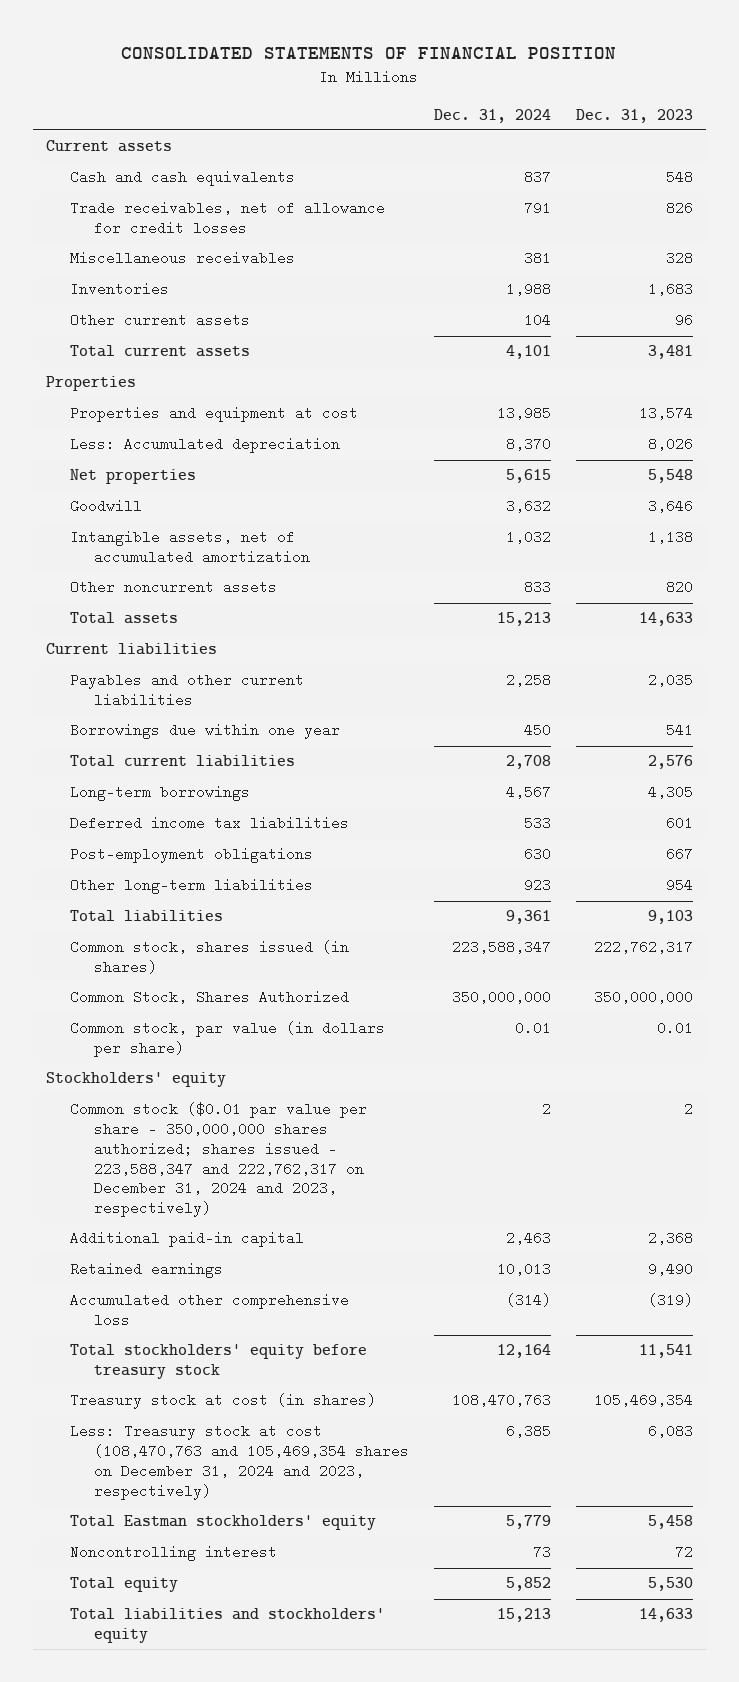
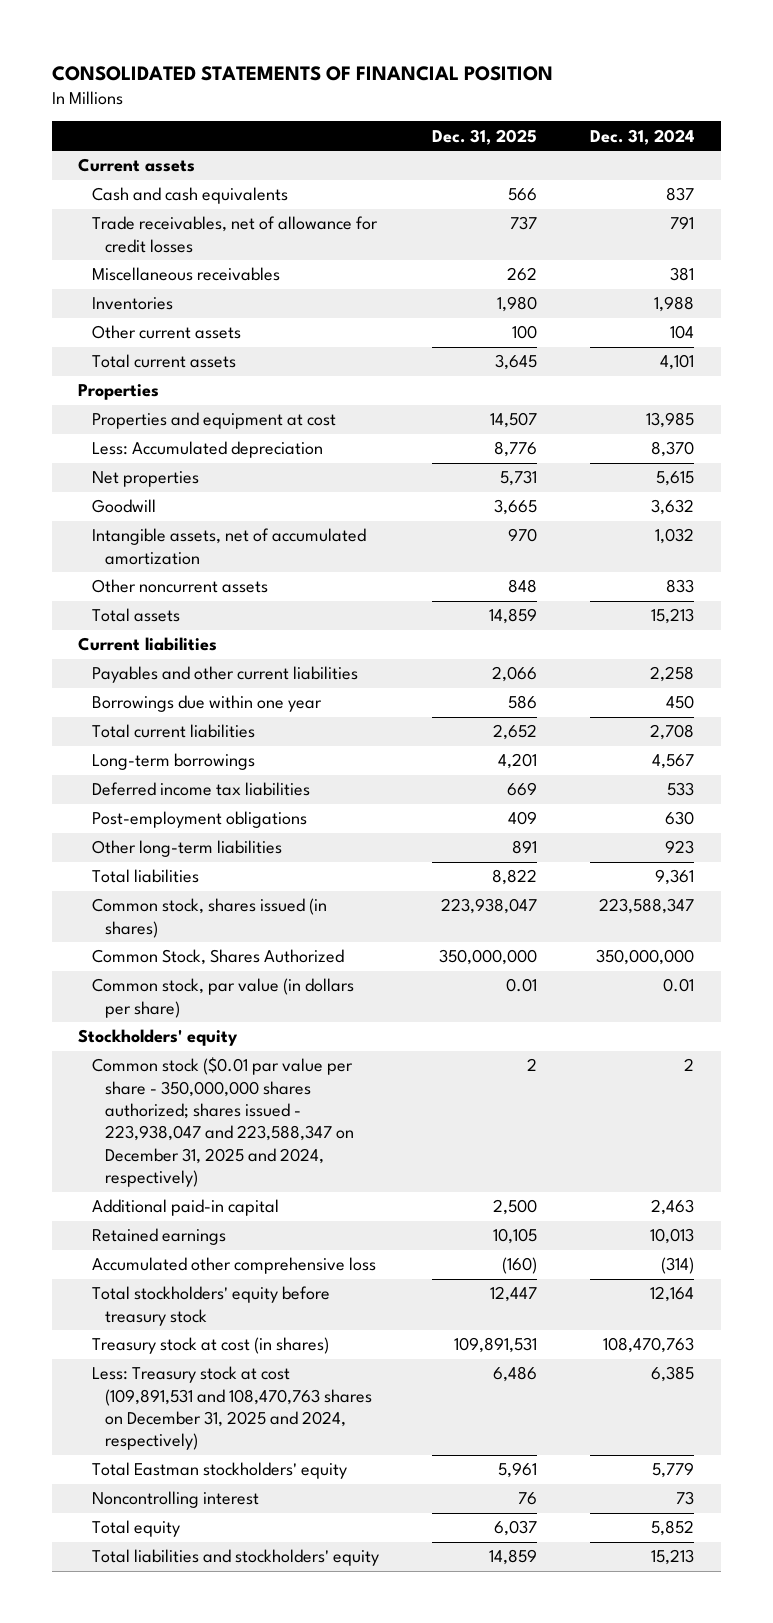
[576,108,694,123] Dec. 31, 2023 -> none
none -> [431,128,537,145] Dec. 31, 2025
[69,1102,367,1218] Common stock ($0.01 par value per share - 350,000,000 shares authorized; shares issued - 223,588,347 and 222,762,317 on December 31, 2024 and 2023, respectively) -> [91,1057,354,1188] Common stock ($0.01 par value per share - 350,000,000 shares authorized; shares issued - 223,938,047 and 223,588,347 on December 31, 2025 and 2024, respectively)
[69,1424,409,1500] Less: Treasury stock at cost (108,470,763 and 105,469,354 shares on December 31, 2024 and 2023, respectively) -> [91,1366,372,1451] Less: Treasury stock at cost (109,891,531 and 108,470,763 shares on December 31, 2025 and 2024, respectively)

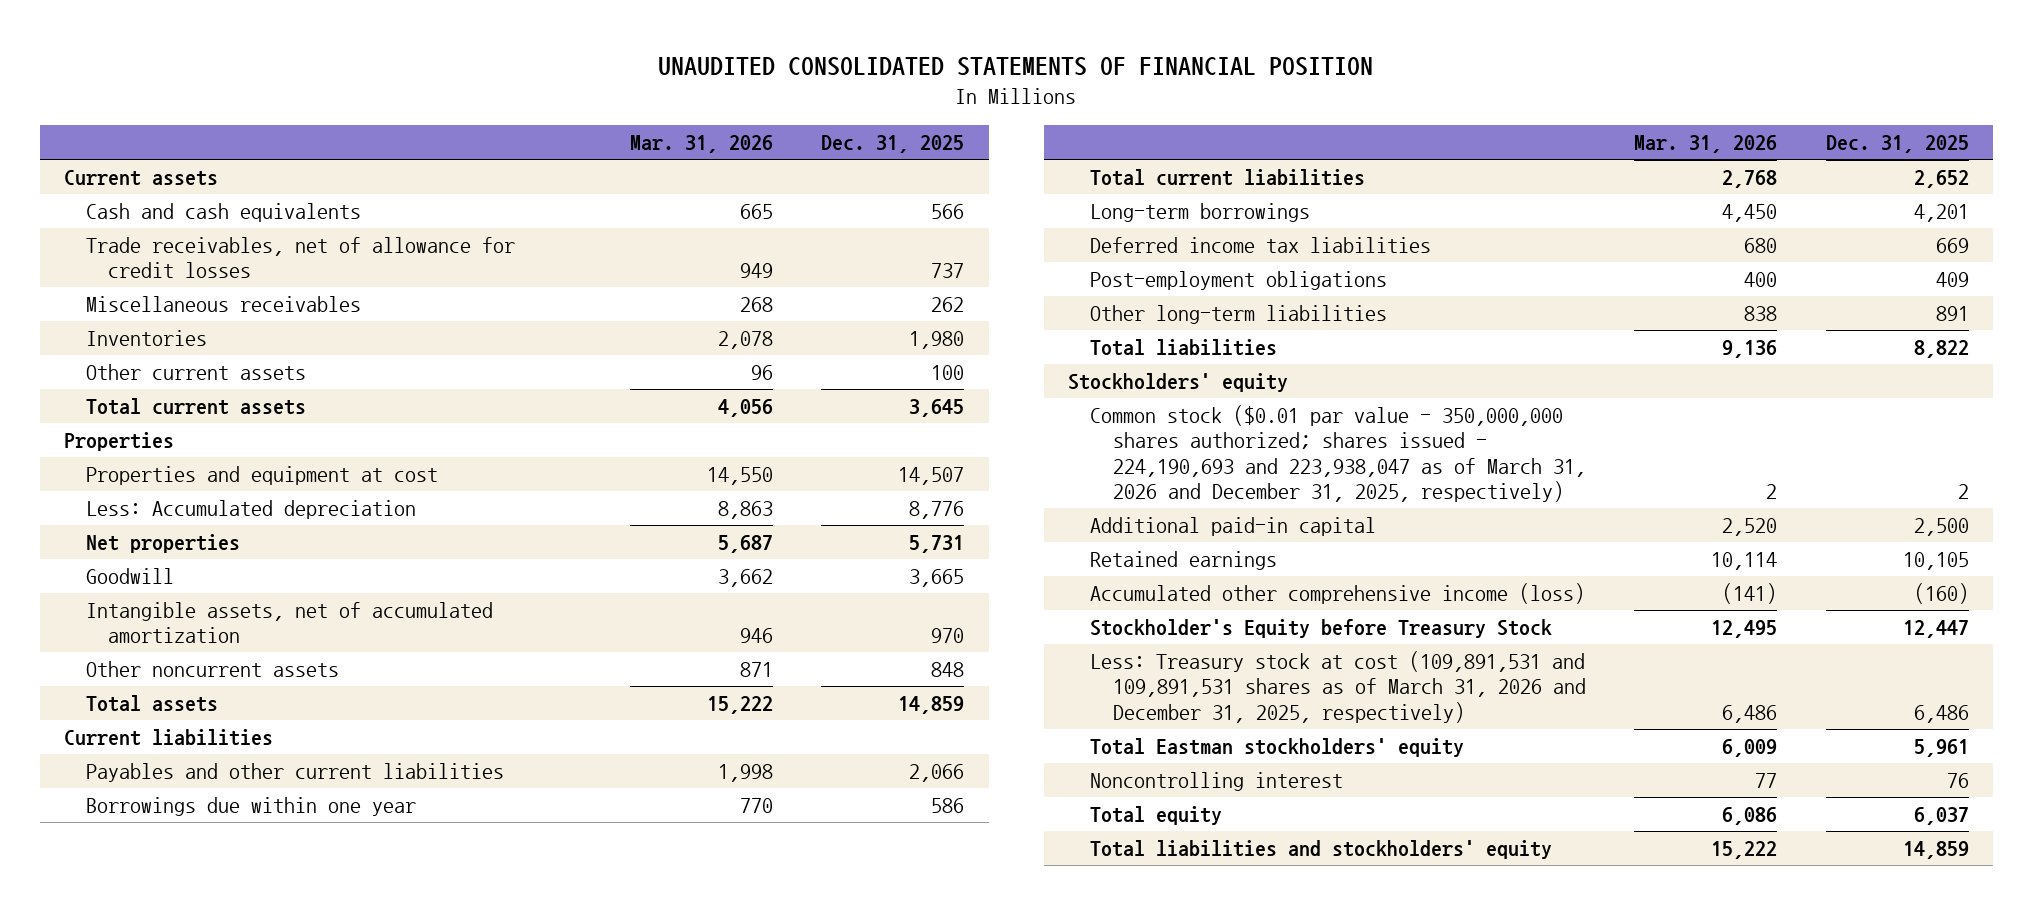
[51,65,553,81] CONSOLIDATED STATEMENTS OF FINANCIAL POSITION -> [658,56,1374,76] UNAUDITED CONSOLIDATED STATEMENTS OF FINANCIAL POSITION
[590,128,695,145] Dec. 31, 2024 -> none
none -> [629,135,773,154] Mar. 31, 2026
[91,898,327,938] Common stock, shares issued (in shares) -> none
[91,949,344,966] Common Stock, Shares Authorized -> none
[91,978,354,1018] Common stock, par value (in dollars per share) -> none
[91,1057,354,1188] Common stock ($0.01 par value per share - 350,000,000 shares authorized; shares issued - 223,938,047 and 223,588,347 on December 31, 2025 and 2024, respectively) -> [1090,404,1586,503] Common stock ($0.01 par value - 350,000,000 shares authorized; shares issued - 224,190,693 and 223,938,047 as of March 31, 2026 and December 31, 2025, respectively)
[91,1337,329,1355] Treasury stock at cost (in shares) -> none
[91,1257,376,1275] Accumulated other comprehensive loss -> [1090,582,1586,604] Accumulated other comprehensive income (loss)
[91,1286,330,1326] Total stockholders' equity before treasury stock -> [1090,618,1553,638] Stockholder's Equity before Treasury Stock
[91,1366,372,1451] Less: Treasury stock at cost (109,891,531 and 108,470,763 shares on December 31, 2025 and 2024, respectively) -> [1090,650,1586,723] Less: Treasury stock at cost (109,891,531 and 109,891,531 shares as of March 31, 2026 and December 31, 2025, respectively)

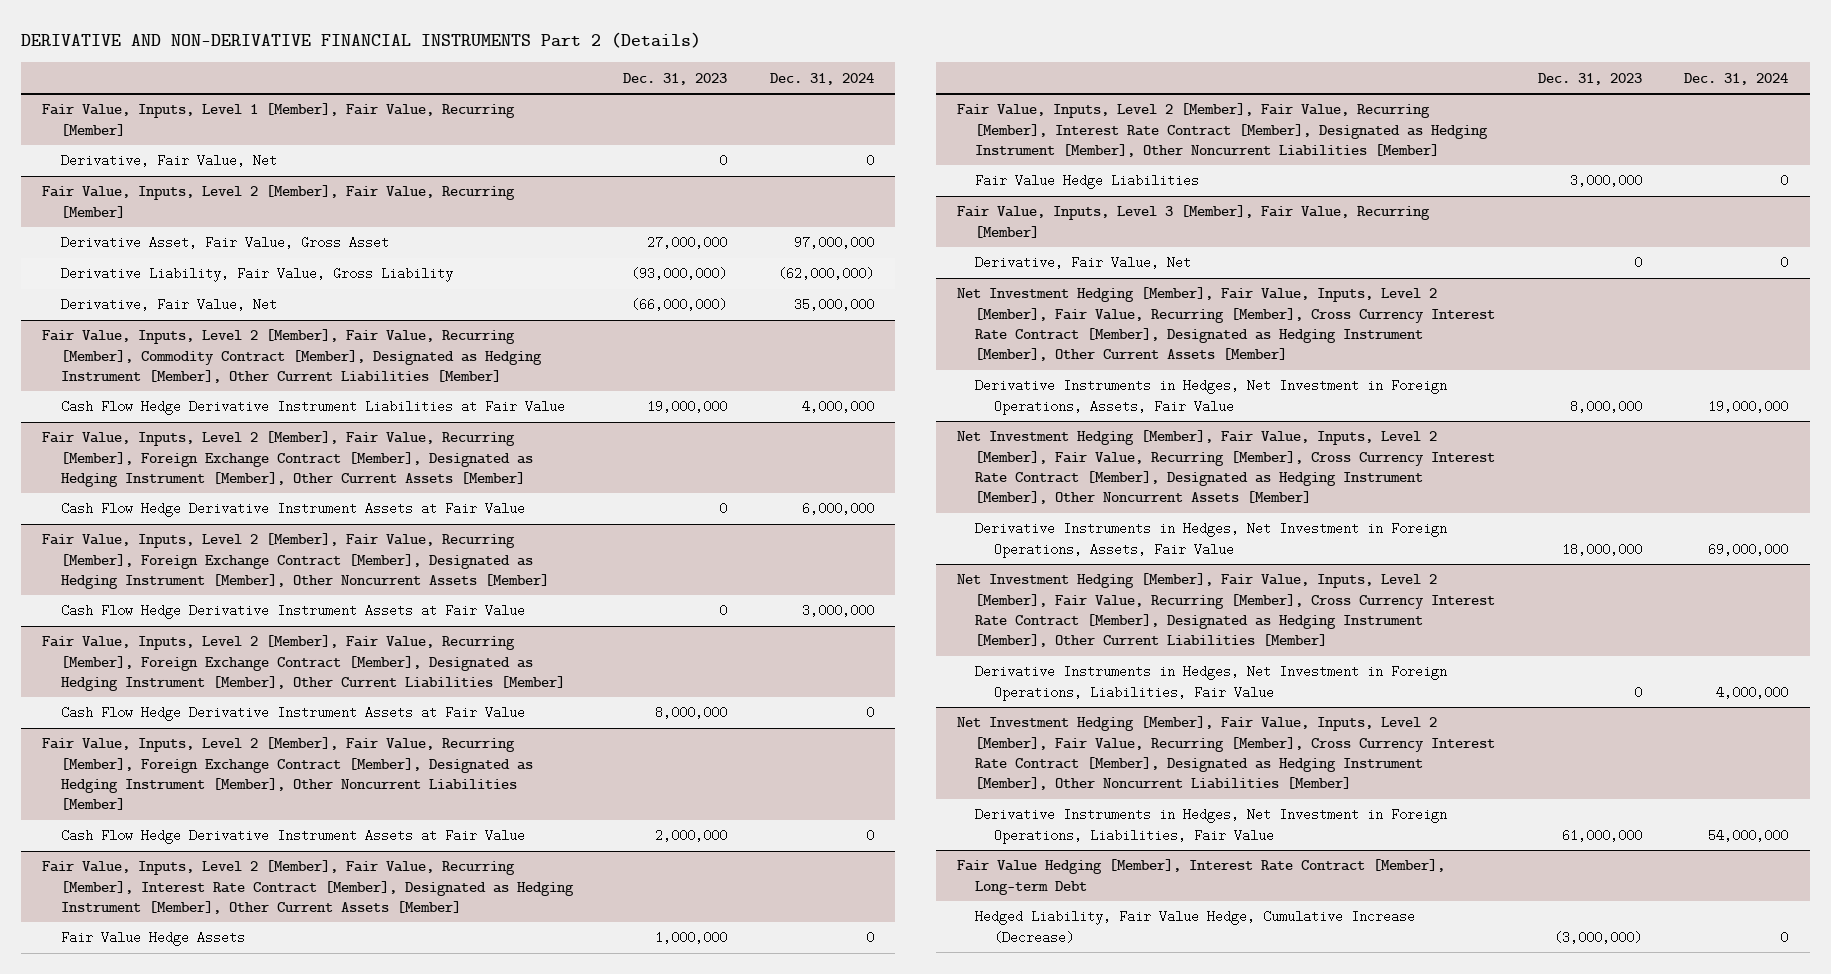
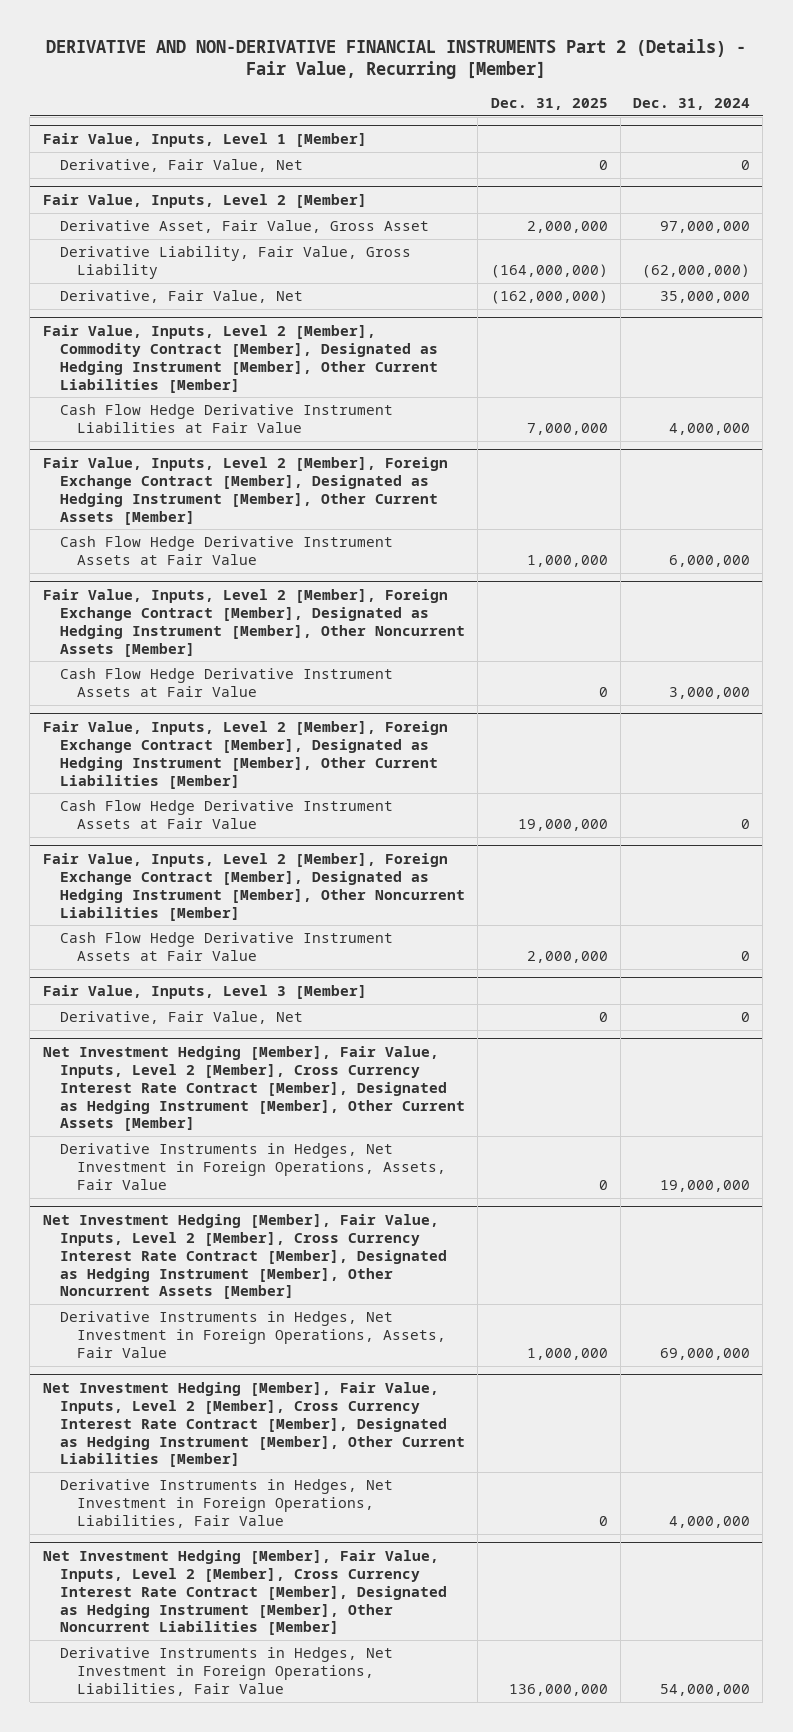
[21,32,702,49] DERIVATIVE AND NON-DERIVATIVE FINANCIAL INSTRUMENTS Part 2 (Details) -> [46,38,747,80] DERIVATIVE AND NON-DERIVATIVE FINANCIAL INSTRUMENTS Part 2 (Details) - Fair Value, Recurring [Member]
[623,72,728,85] Dec. 31, 2023 -> none
none -> [490,98,608,111] Dec. 31, 2025
[42,103,516,136] Fair Value, Inputs, Level 1 [Member], Fair Value, Recurring [Member] -> [42,133,367,148] Fair Value, Inputs, Level 1 [Member]
[42,185,516,218] Fair Value, Inputs, Level 2 [Member], Fair Value, Recurring [Member] -> [42,194,367,209] Fair Value, Inputs, Level 2 [Member]
[42,329,542,383] Fair Value, Inputs, Level 2 [Member], Fair Value, Recurring [Member], Commodity Contract [Member], Designated as Hedging Instrument [Member], Other Current Liabilities [Member] -> [42,325,438,393] Fair Value, Inputs, Level 2 [Member], Commodity Contract [Member], Designated as Hedging Instrument [Member], Other Current Liabilities [Member]
[42,431,533,487] Fair Value, Inputs, Level 2 [Member], Fair Value, Recurring [Member], Foreign Exchange Contract [Member], Designated as Hedging Instrument [Member], Other Current Assets [Member] -> [42,457,448,525] Fair Value, Inputs, Level 2 [Member], Foreign Exchange Contract [Member], Designated as Hedging Instrument [Member], Other Current Assets [Member]
[42,533,549,589] Fair Value, Inputs, Level 2 [Member], Fair Value, Recurring [Member], Foreign Exchange Contract [Member], Designated as Hedging Instrument [Member], Other Noncurrent Assets [Member] -> [42,589,465,657] Fair Value, Inputs, Level 2 [Member], Foreign Exchange Contract [Member], Designated as Hedging Instrument [Member], Other Noncurrent Assets [Member]
[42,635,565,691] Fair Value, Inputs, Level 2 [Member], Fair Value, Recurring [Member], Foreign Exchange Contract [Member], Designated as Hedging Instrument [Member], Other Current Liabilities [Member] -> [42,721,448,789] Fair Value, Inputs, Level 2 [Member], Foreign Exchange Contract [Member], Designated as Hedging Instrument [Member], Other Current Liabilities [Member]
[42,737,533,811] Fair Value, Inputs, Level 2 [Member], Fair Value, Recurring [Member], Foreign Exchange Contract [Member], Designated as Hedging Instrument [Member], Other Noncurrent Liabilities [Member] -> [42,853,465,921] Fair Value, Inputs, Level 2 [Member], Foreign Exchange Contract [Member], Designated as Hedging Instrument [Member], Other Noncurrent Liabilities [Member]
[42,860,574,914] Fair Value, Inputs, Level 2 [Member], Fair Value, Recurring [Member], Interest Rate Contract [Member], Designated as Hedging Instrument [Member], Other Current Assets [Member] -> none
[60,931,245,947] Fair Value Hedge Assets -> none
[956,103,1489,157] Fair Value, Inputs, Level 2 [Member], Fair Value, Recurring [Member], Interest Rate Contract [Member], Designated as Hedging Instrument [Member], Other Noncurrent Liabilities [Member] -> none
[975,174,1200,190] Fair Value Hedge Liabilities -> none
[956,205,1430,238] Fair Value, Inputs, Level 3 [Member], Fair Value, Recurring [Member] -> [42,985,367,1000] Fair Value, Inputs, Level 3 [Member]
[956,287,1496,362] Net Investment Hedging [Member], Fair Value, Inputs, Level 2 [Member], Fair Value, Recurring [Member], Cross Currency Interest Rate Contract [Member], Designated as Hedging Instrument [Member], Other Current Assets [Member] -> [42,1046,465,1132] Net Investment Hedging [Member], Fair Value, Inputs, Level 2 [Member], Cross Currency Interest Rate Contract [Member], Designated as Hedging Instrument [Member], Other Current Assets [Member]
[956,430,1496,505] Net Investment Hedging [Member], Fair Value, Inputs, Level 2 [Member], Fair Value, Recurring [Member], Cross Currency Interest Rate Contract [Member], Designated as Hedging Instrument [Member], Other Noncurrent Assets [Member] -> [42,1214,447,1300] Net Investment Hedging [Member], Fair Value, Inputs, Level 2 [Member], Cross Currency Interest Rate Contract [Member], Designated as Hedging Instrument [Member], Other Noncurrent Assets [Member]
[956,573,1496,648] Net Investment Hedging [Member], Fair Value, Inputs, Level 2 [Member], Fair Value, Recurring [Member], Cross Currency Interest Rate Contract [Member], Designated as Hedging Instrument [Member], Other Current Liabilities [Member] -> [42,1382,465,1468] Net Investment Hedging [Member], Fair Value, Inputs, Level 2 [Member], Cross Currency Interest Rate Contract [Member], Designated as Hedging Instrument [Member], Other Current Liabilities [Member]
[956,716,1496,791] Net Investment Hedging [Member], Fair Value, Inputs, Level 2 [Member], Fair Value, Recurring [Member], Cross Currency Interest Rate Contract [Member], Designated as Hedging Instrument [Member], Other Noncurrent Liabilities [Member] -> [42,1550,447,1636] Net Investment Hedging [Member], Fair Value, Inputs, Level 2 [Member], Cross Currency Interest Rate Contract [Member], Designated as Hedging Instrument [Member], Other Noncurrent Liabilities [Member]
[956,859,1445,895] Fair Value Hedging [Member], Interest Rate Contract [Member], Long-term Debt -> none
[975,910,1416,944] Hedged Liability, Fair Value Hedge, Cumulative Increase (Decrease) -> none

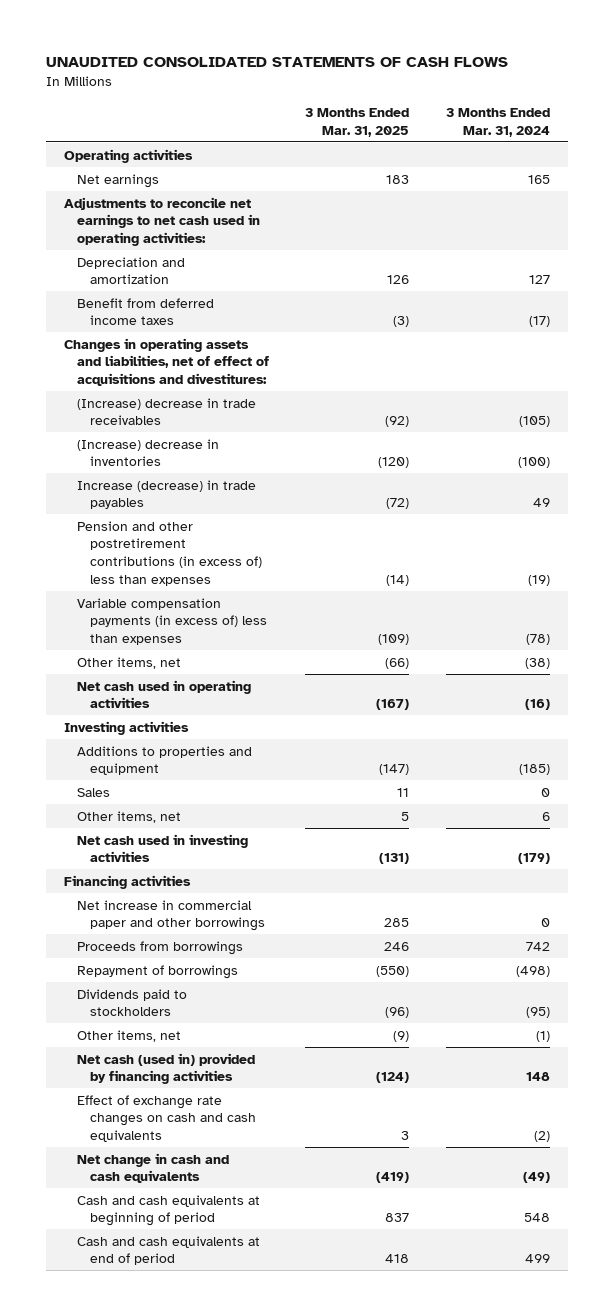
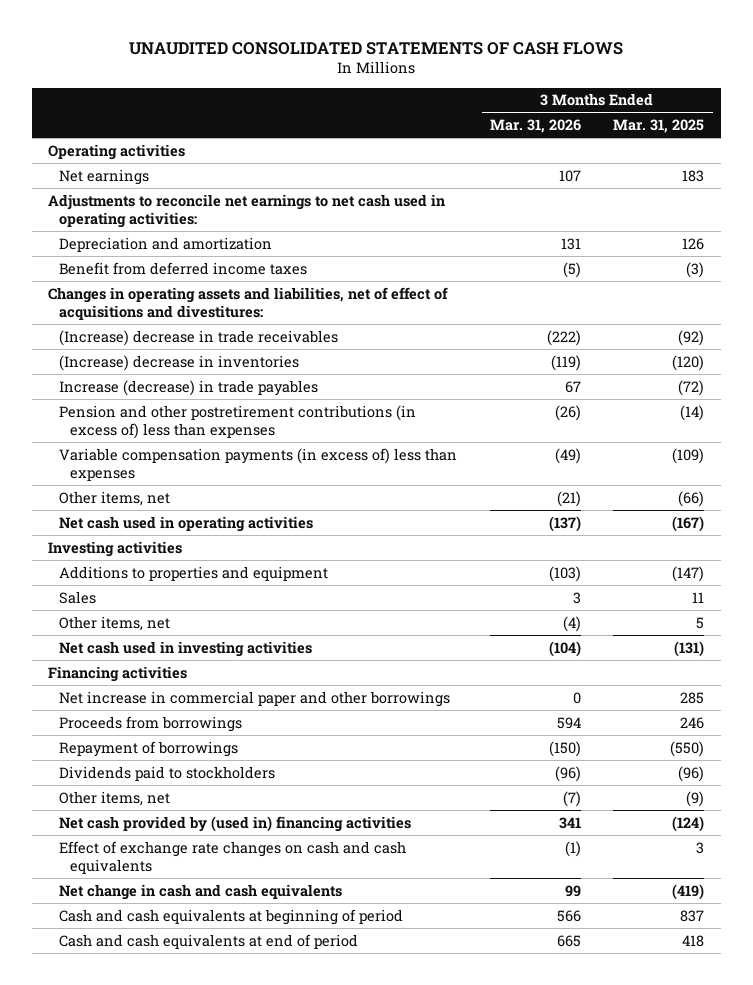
[445,107,550,137] 3 Months Ended Mar. 31, 2024 -> none
none -> [489,119,581,134] Mar. 31, 2026
[77,1052,256,1085] Net cash (used in) provided by financing activities -> [58,815,411,832] Net cash provided by (used in) financing activities

